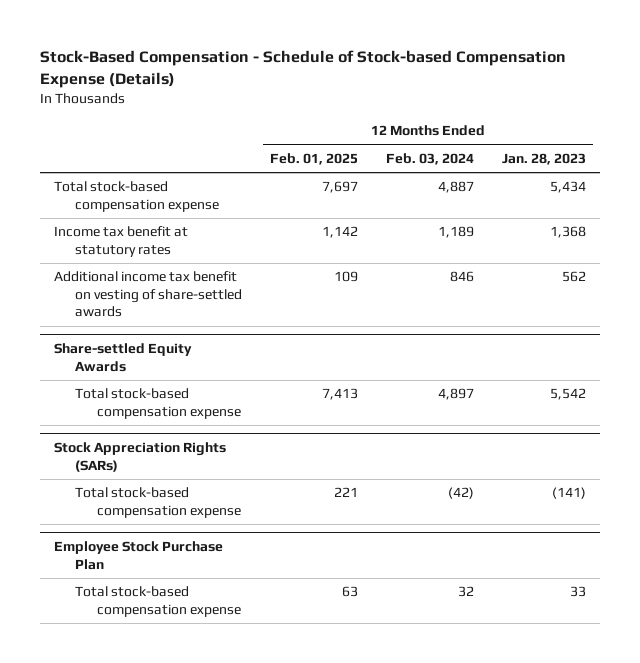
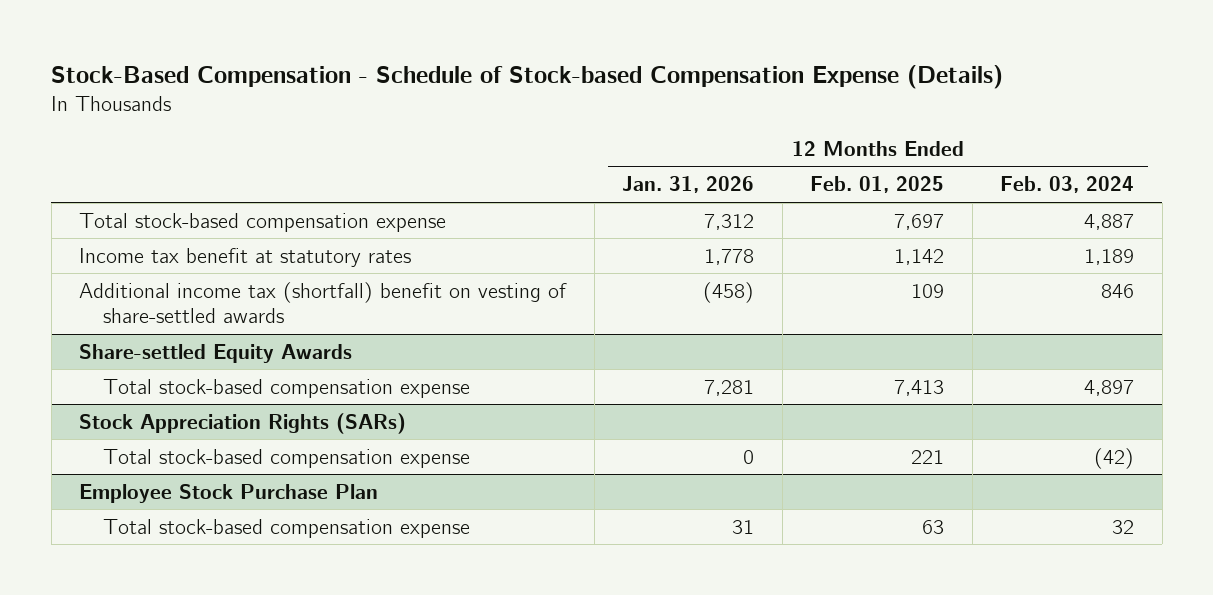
[502,152,587,165] Jan. 28, 2023 -> none
none -> [622,176,755,194] Jan. 31, 2026
[53,271,243,318] Additional income tax benefit on vesting of share-settled awards -> [79,281,568,323] Additional income tax (shortfall) benefit on vesting of share-settled awards

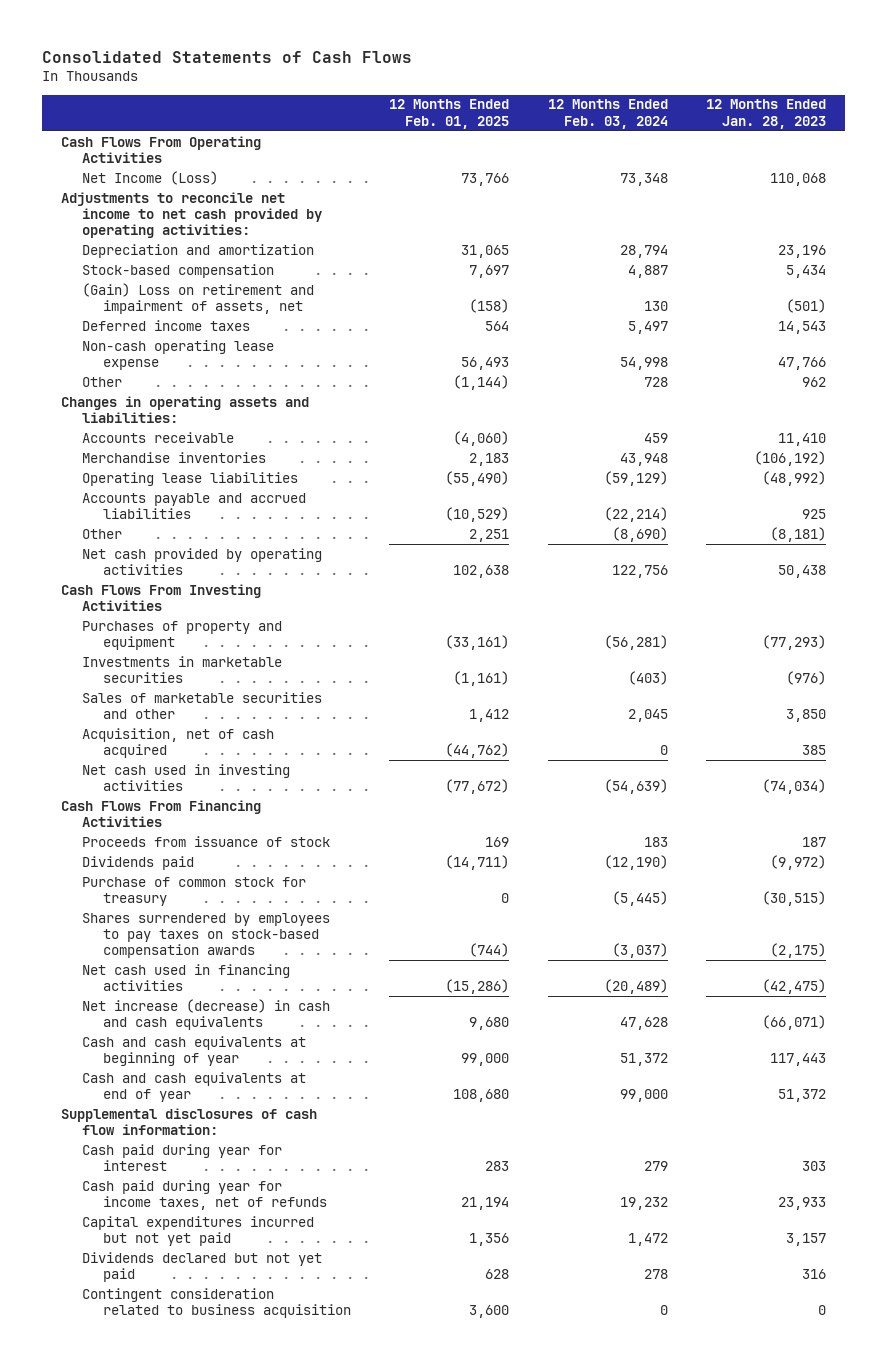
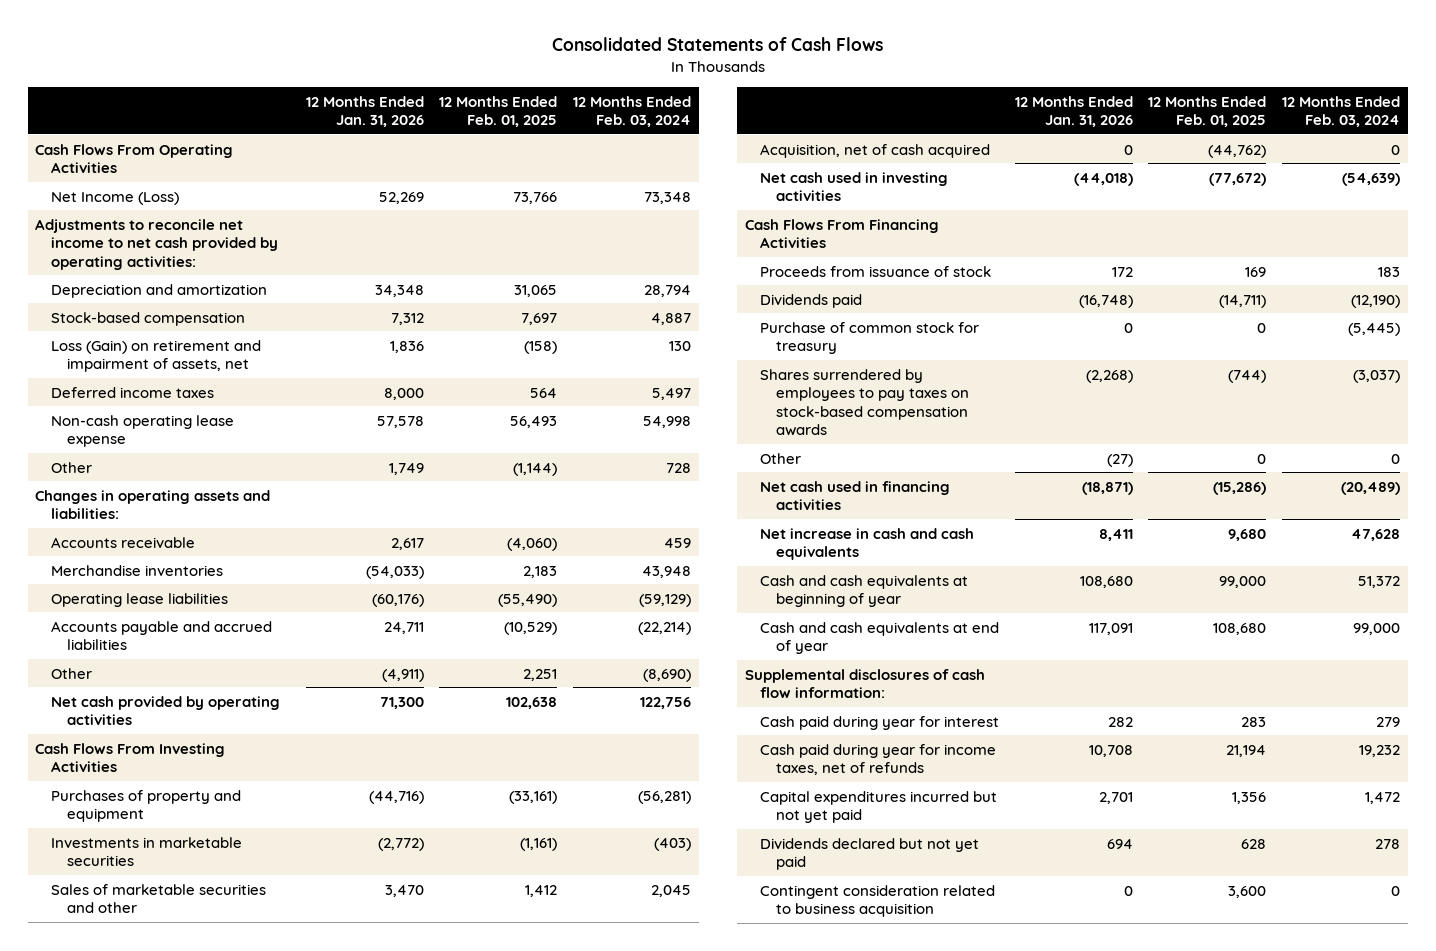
[706,99,827,129] 12 Months Ended Jan. 28, 2023 -> none
none -> [305,95,424,128] 12 Months Ended Jan. 31, 2026
[82,282,315,314] (Gain) Loss on retirement and impairment of assets, net -> [51,339,262,373] Loss (Gain) on retirement and impairment of assets, net
none -> [760,452,802,464] Other
[82,998,331,1030] Net increase (decrease) in cash and cash equivalents -> [760,527,975,561] Net increase in cash and cash equivalents

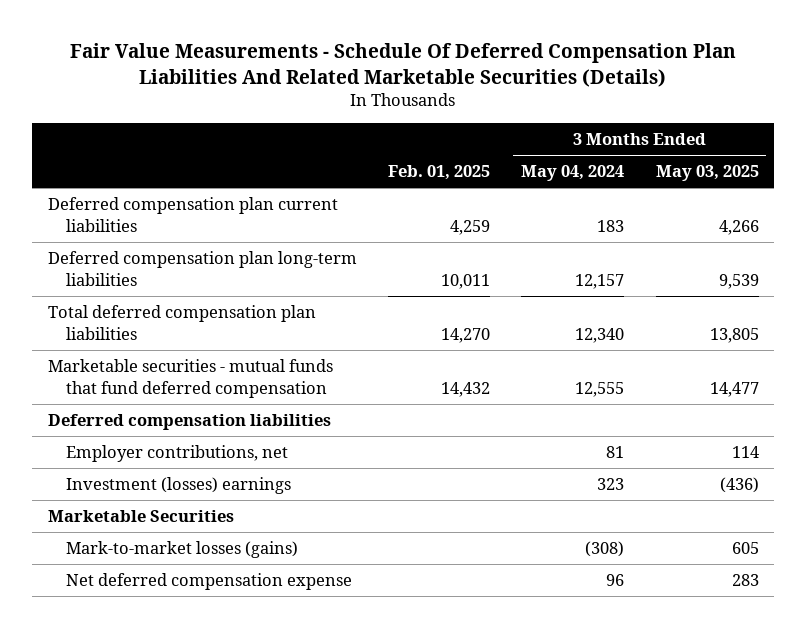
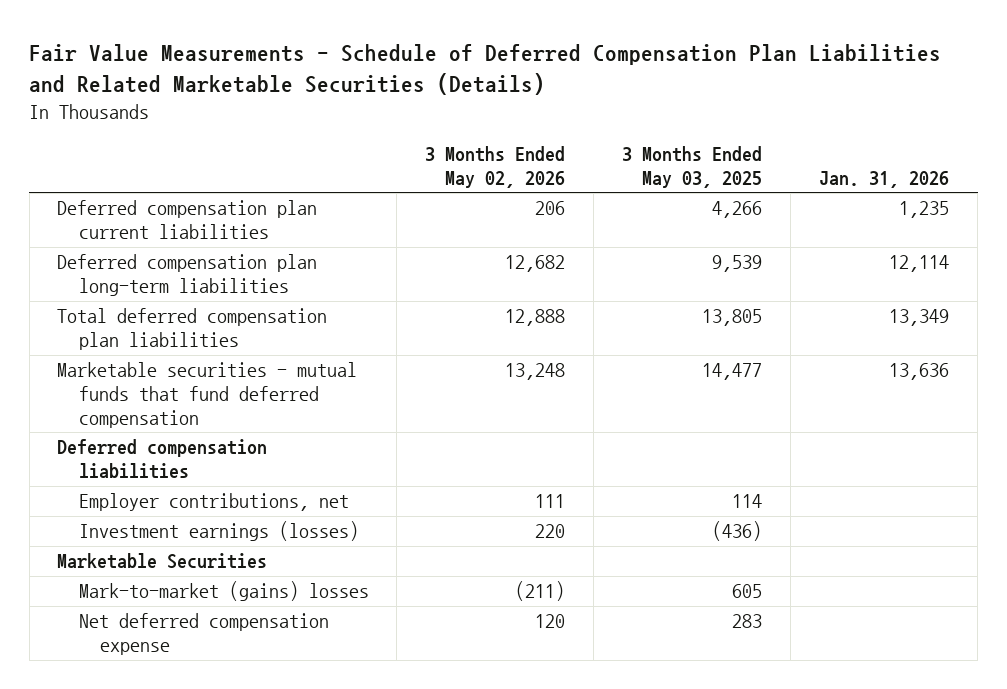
[70,42,737,87] Fair Value Measurements - Schedule Of Deferred Compensation Plan Liabilities And Related Marketable Securities (Details) -> [29,44,942,96] Fair Value Measurements - Schedule of Deferred Compensation Plan Liabilities and Related Marketable Securities (Details)
[387,165,490,181] Feb. 01, 2025 -> none
[521,165,625,182] May 04, 2024 -> none
none -> [425,145,566,188] 3 Months Ended May 02, 2026
none -> [819,170,950,188] Jan. 31, 2026
[66,477,292,495] Investment (losses) earnings -> [78,521,359,542] Investment earnings (losses)
[66,541,299,559] Mark-to-market losses (gains) -> [78,581,369,602] Mark-to-market (gains) losses

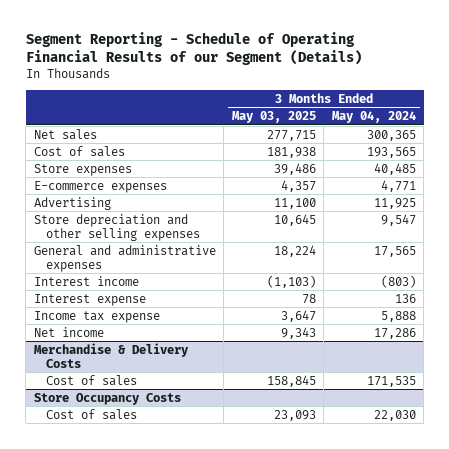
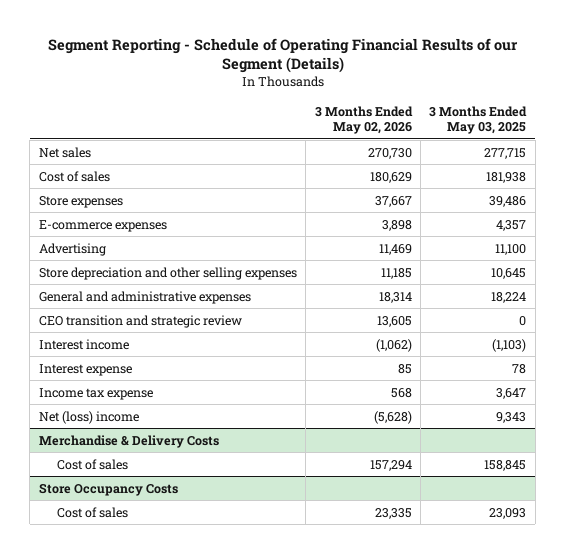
[331,111,416,124] May 04, 2024 -> none
none -> [314,105,413,135] 3 Months Ended May 02, 2026
none -> [38,314,242,328] CEO transition and strategic review
[33,326,104,337] Net income -> [38,410,139,424] Net (loss) income

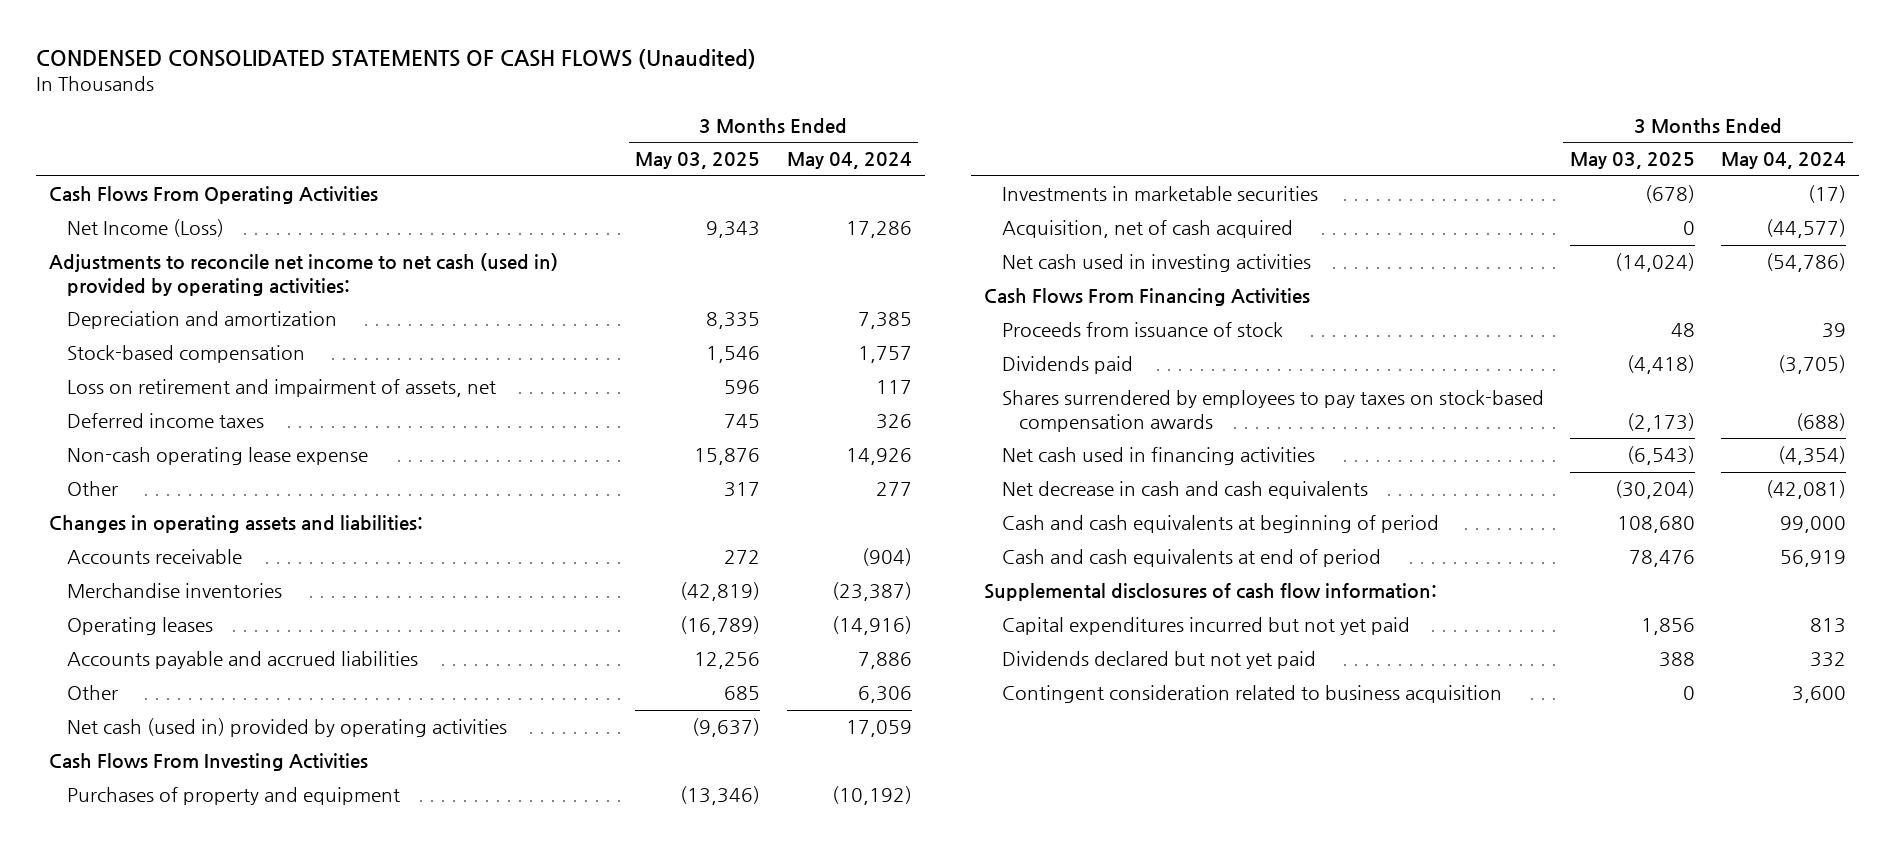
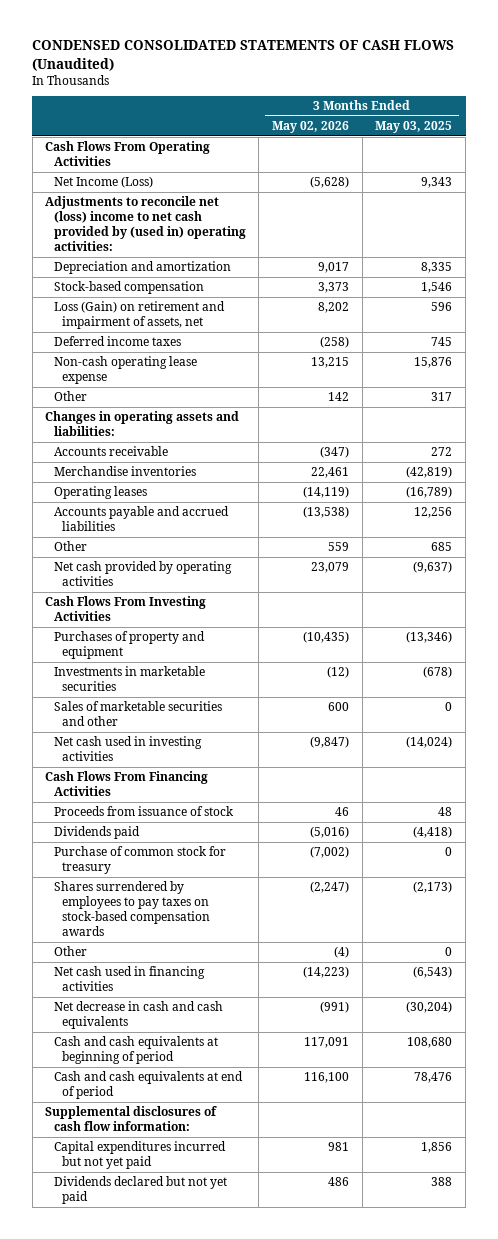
[786,152,912,170] May 04, 2024 -> none
none -> [271,121,349,134] May 02, 2026
[49,253,559,296] Adjustments to reconcile net income to net cash (used in) provided by operating activities: -> [45,196,246,252] Adjustments to reconcile net (loss) income to net cash provided by (used in) operating activities:
[67,379,497,398] Loss on retirement and impairment of assets, net -> [53,301,225,330] Loss (Gain) on retirement and impairment of assets, net
[67,718,508,738] Net cash (used in) provided by operating activities -> [53,561,232,587] Net cash provided by operating activities
[1001,220,1293,239] Acquisition, net of cash acquired -> none
none -> [53,701,222,727] Sales of marketable securities and other
none -> [53,846,226,875] Purchase of common stock for treasury
none -> [53,946,87,957] Other
[1001,685,1502,704] Contingent consideration related to business acquisition -> none

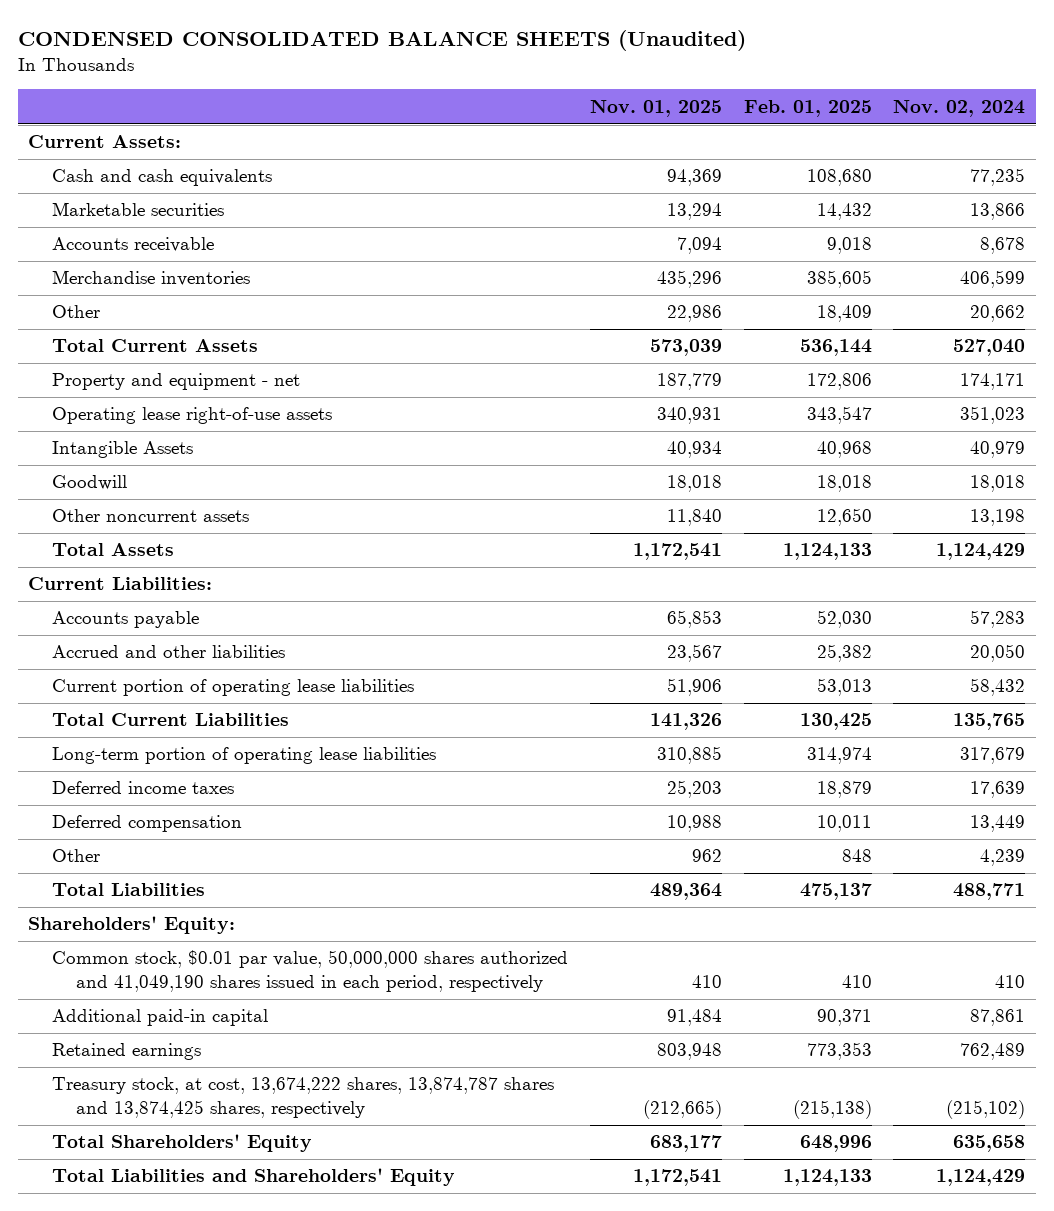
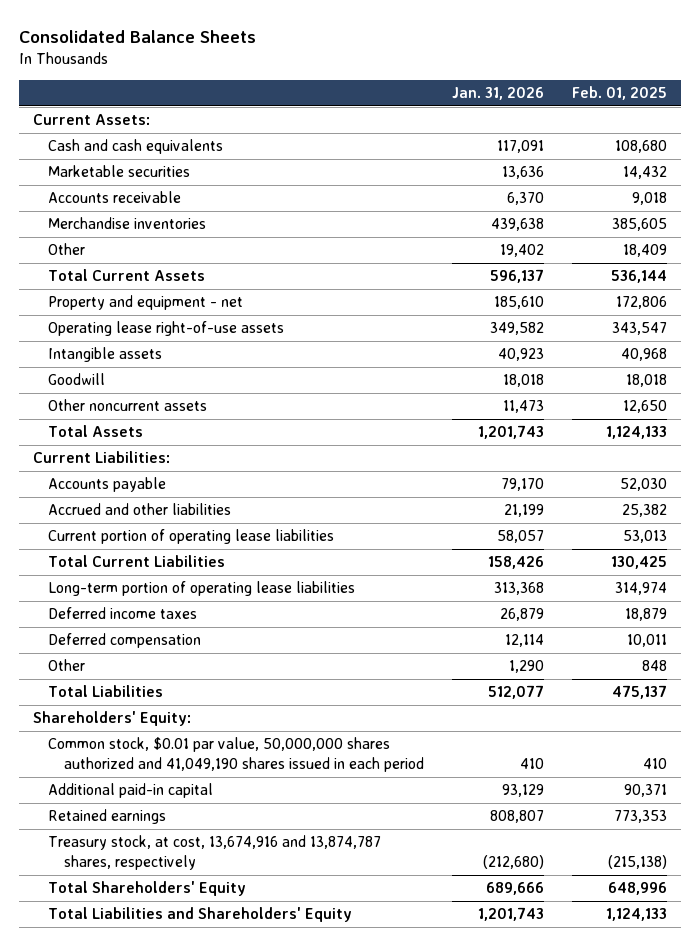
[17,30,746,52] CONDENSED CONSOLIDATED BALANCE SHEETS (Unaudited) -> [18,29,256,43] Consolidated Balance Sheets
[589,99,722,117] Nov. 01, 2025 -> none
[893,99,1026,117] Nov. 02, 2024 -> none
none -> [451,87,544,101] Jan. 31, 2026
[52,441,194,459] Intangible Assets -> [48,347,163,363] Intangible assets
[52,950,569,993] Common stock, $0.01 par value, 50,000,000 shares authorized and 41,049,190 shares issued in each period, respectively -> [48,737,425,773] Common stock, $0.01 par value, 50,000,000 shares authorized and 41,049,190 shares issued in each period
[52,1077,555,1119] Treasury stock, at cost, 13,674,222 shares, 13,874,787 shares and 13,874,425 shares, respectively -> [48,835,382,871] Treasury stock, at cost, 13,674,916 and 13,874,787 shares, respectively

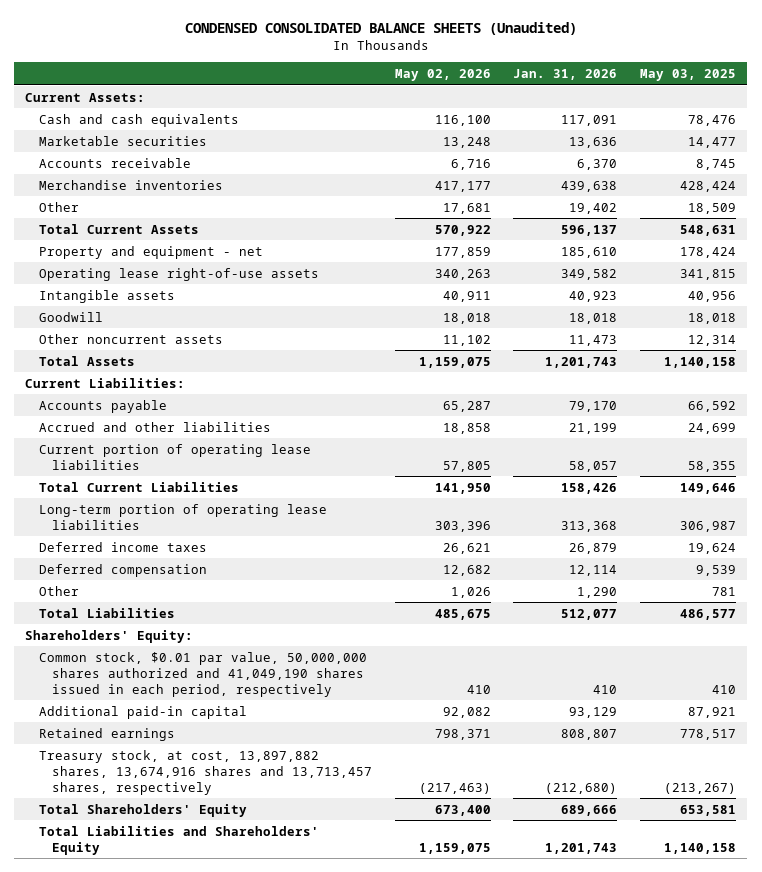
[18,29,256,43] Consolidated Balance Sheets -> [184,22,577,36] CONDENSED CONSOLIDATED BALANCE SHEETS (Unaudited)
[571,86,667,101] Feb. 01, 2025 -> none
none -> [394,69,491,82] May 02, 2026
none -> [640,69,737,82] May 03, 2025
[48,737,425,773] Common stock, $0.01 par value, 50,000,000 shares authorized and 41,049,190 shares issued in each period -> [38,651,367,697] Common stock, $0.01 par value, 50,000,000 shares authorized and 41,049,190 shares issued in each period, respectively
[48,835,382,871] Treasury stock, at cost, 13,674,916 and 13,874,787 shares, respectively -> [38,749,373,795] Treasury stock, at cost, 13,897,882 shares, 13,674,916 shares and 13,713,457 shares, respectively

